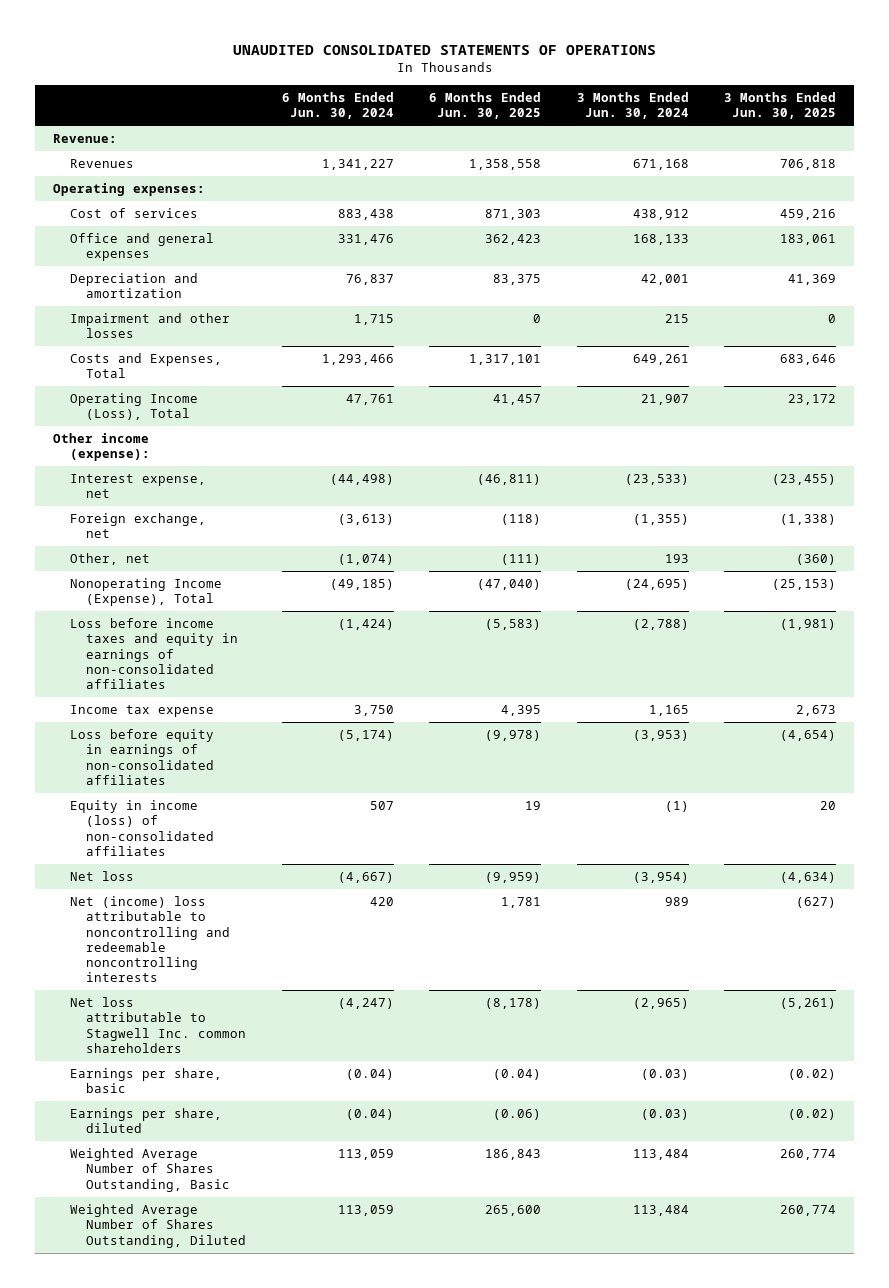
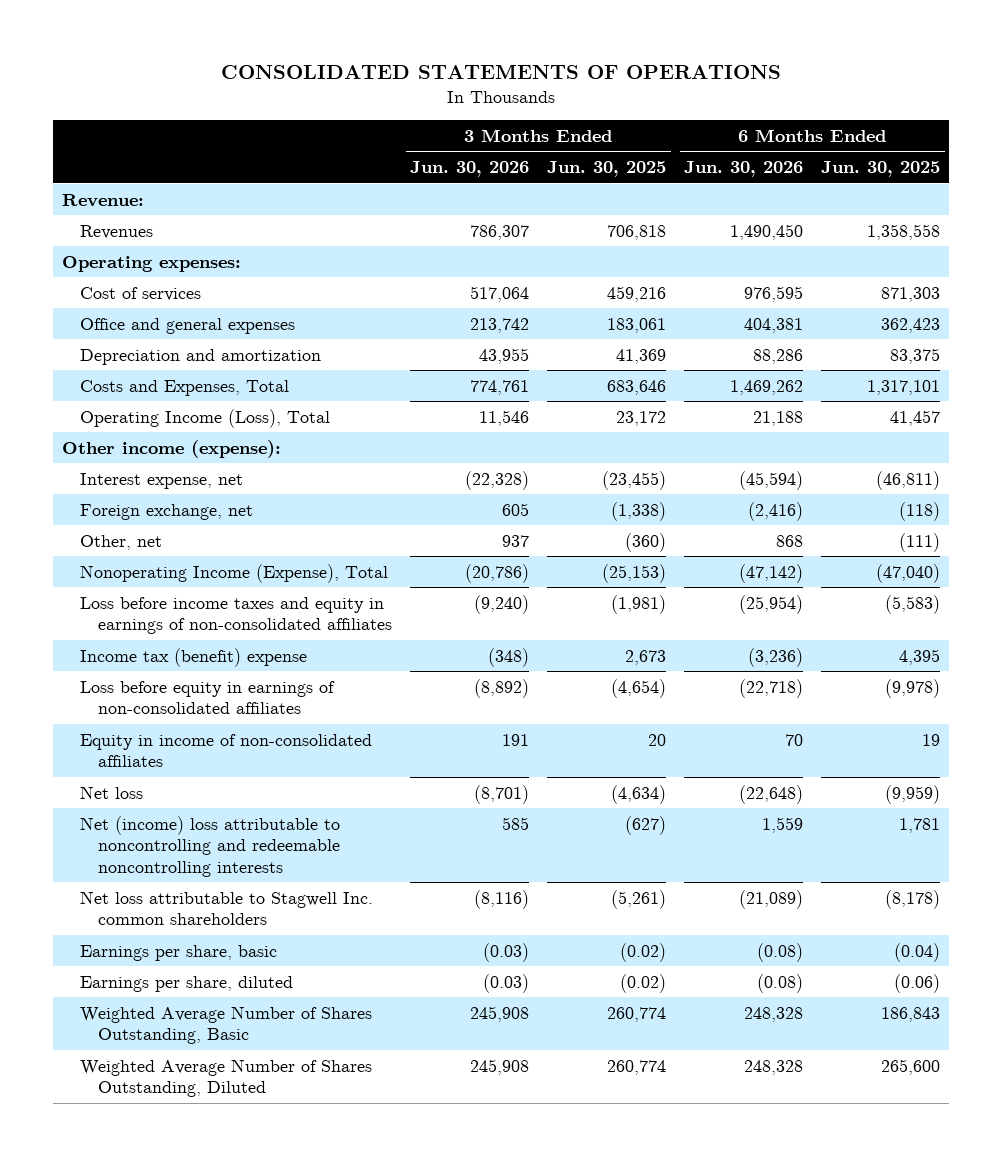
[232,45,656,56] UNAUDITED CONSOLIDATED STATEMENTS OF OPERATIONS -> [220,64,781,80] CONSOLIDATED STATEMENTS OF OPERATIONS
[281,92,394,120] 6 Months Ended Jun. 30, 2024 -> none
[576,92,689,120] 3 Months Ended Jun. 30, 2024 -> none
none -> [410,161,530,178] Jun. 30, 2026
none -> [684,161,804,178] Jun. 30, 2026
[69,313,230,339] Impairment and other losses -> none
[69,705,214,718] Income tax expense -> [79,647,307,667] Income tax (benefit) expense
[69,800,215,856] Equity in income (loss) of non-consolidated affiliates -> [79,733,372,768] Equity in income of non-consolidated affiliates

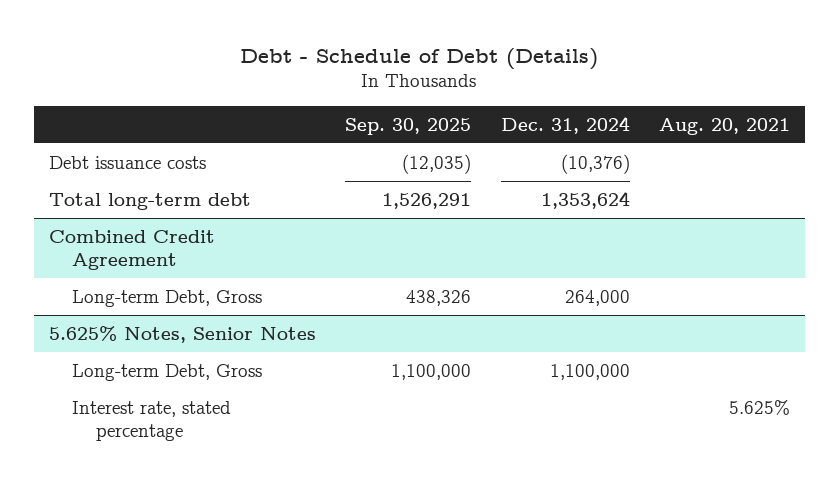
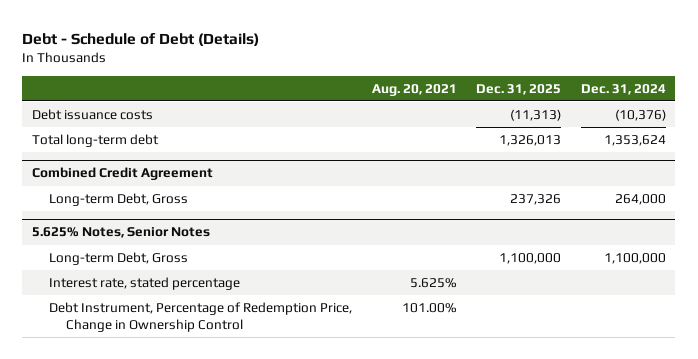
[345,117,472,135] Sep. 30, 2025 -> none
none -> [476,83,562,95] Dec. 31, 2025
none -> [49,302,353,332] Debt Instrument, Percentage of Redemption Price, Change in Ownership Control

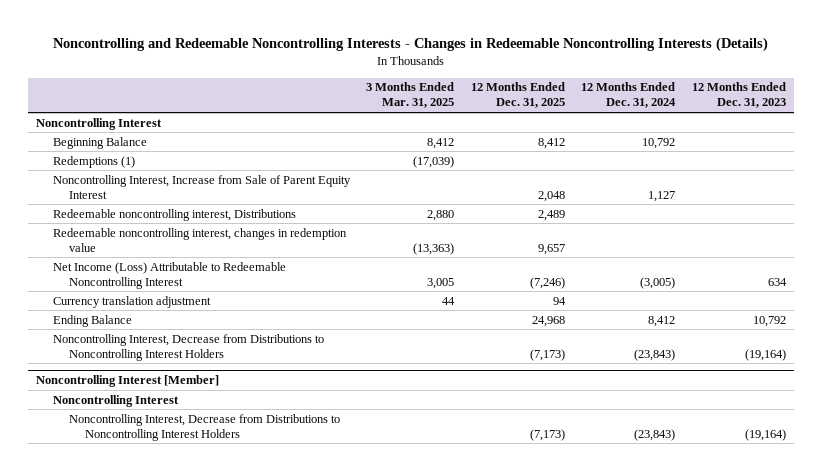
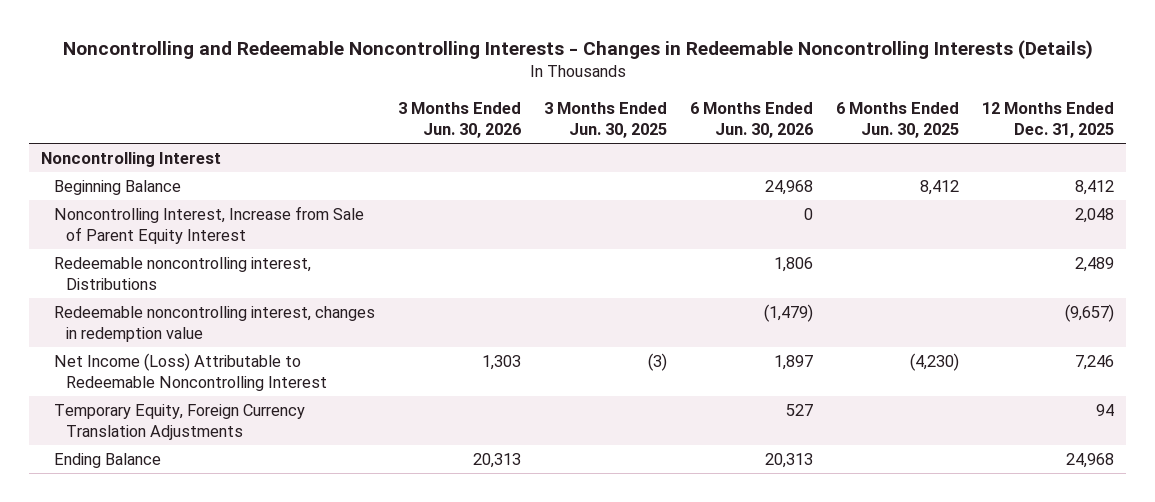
[366,82,455,109] 3 Months Ended Mar. 31, 2025 -> none
[581,82,677,109] 12 Months Ended Dec. 31, 2024 -> none
[691,82,786,109] 12 Months Ended Dec. 31, 2023 -> none
none -> [397,102,521,139] 3 Months Ended Jun. 30, 2026
none -> [543,102,667,139] 3 Months Ended Jun. 30, 2025
none -> [690,102,814,139] 6 Months Ended Jun. 30, 2026
none -> [836,102,960,139] 6 Months Ended Jun. 30, 2025
[52,155,135,168] Redemptions (1) -> none
[537,243,565,255] 9,657 -> [1065,304,1115,323] (9,657)
[529,276,565,289] (7,246) -> [1075,355,1115,371] 7,246
[52,295,211,308] Currency translation adjustment -> [53,404,305,441] Temporary Equity, Foreign Currency Translation Adjustments
[52,333,324,361] Noncontrolling Interest, Decrease from Distributions to Noncontrolling Interest Holders -> none
[36,375,220,388] Noncontrolling Interest [Member] -> none
[52,394,179,407] Noncontrolling Interest -> none
[69,413,341,441] Noncontrolling Interest, Decrease from Distributions to Noncontrolling Interest Holders -> none

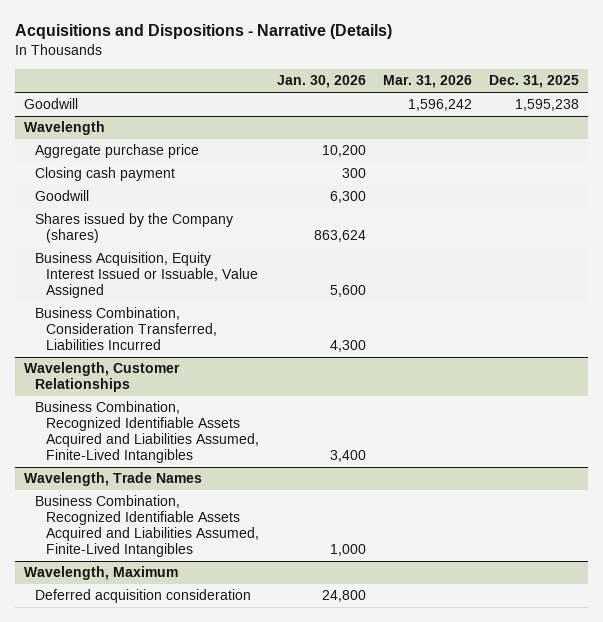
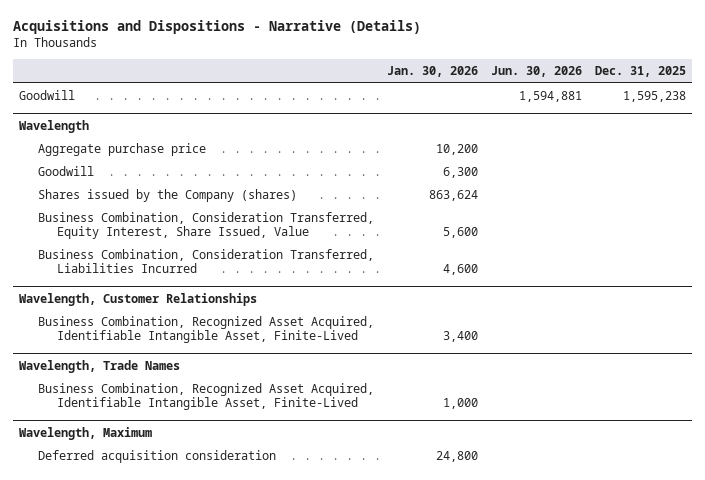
[382,75,472,89] Mar. 31, 2026 -> none
none -> [490,66,582,78] Jun. 30, 2026
[35,167,176,182] Closing cash payment -> none
[35,252,259,299] Business Acquisition, Equity Interest Issued or Issuable, Value Assigned -> [38,211,375,239] Business Combination, Consideration Transferred, Equity Interest, Share Issued, Value
[329,340,366,353] 4,300 -> [443,263,479,275] 4,600
[35,401,260,464] Business Combination, Recognized Identifiable Assets Acquired and Liabilities Assumed, Finite-Lived Intangibles -> [38,315,375,343] Business Combination, Recognized Asset Acquired, Identifiable Intangible Asset, Finite-Lived
[35,495,260,558] Business Combination, Recognized Identifiable Assets Acquired and Liabilities Assumed, Finite-Lived Intangibles -> [38,382,375,410] Business Combination, Recognized Asset Acquired, Identifiable Intangible Asset, Finite-Lived

